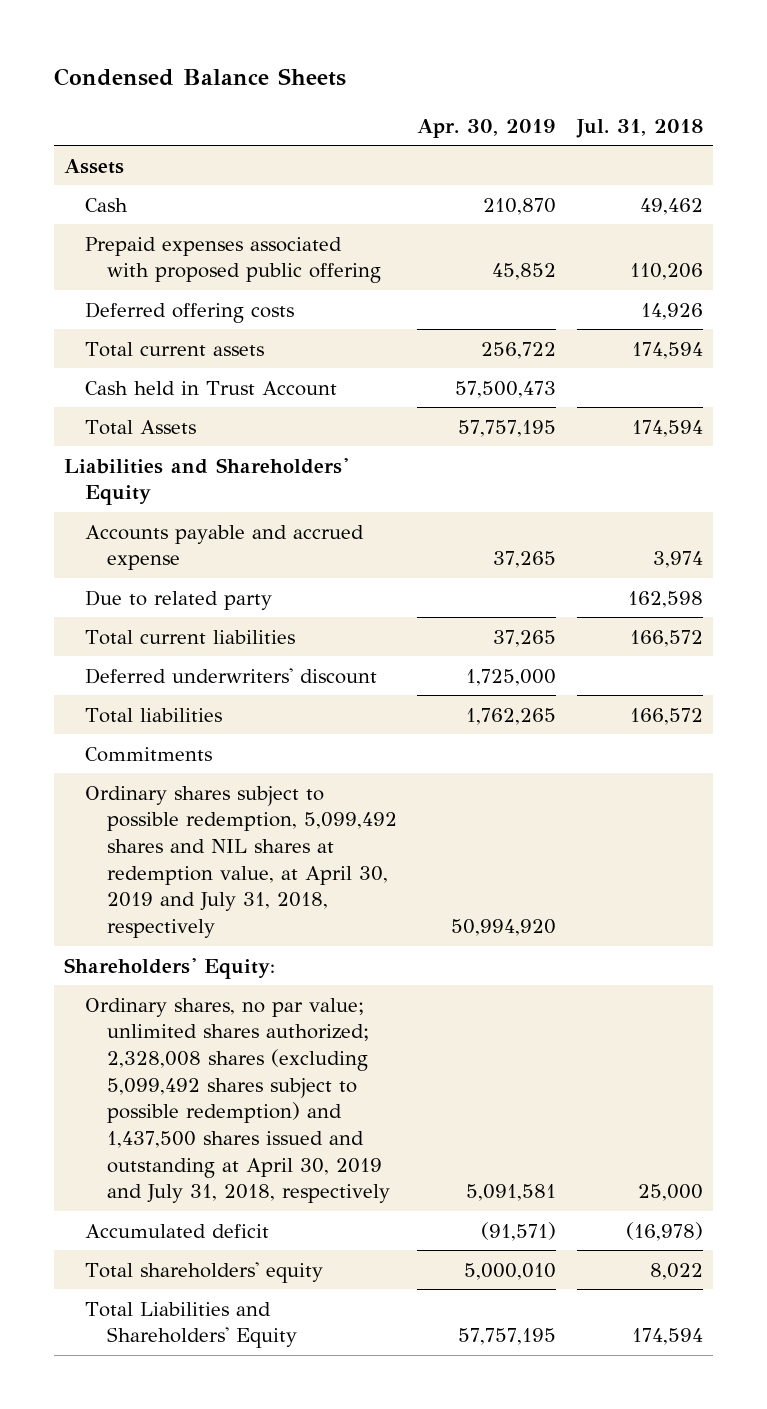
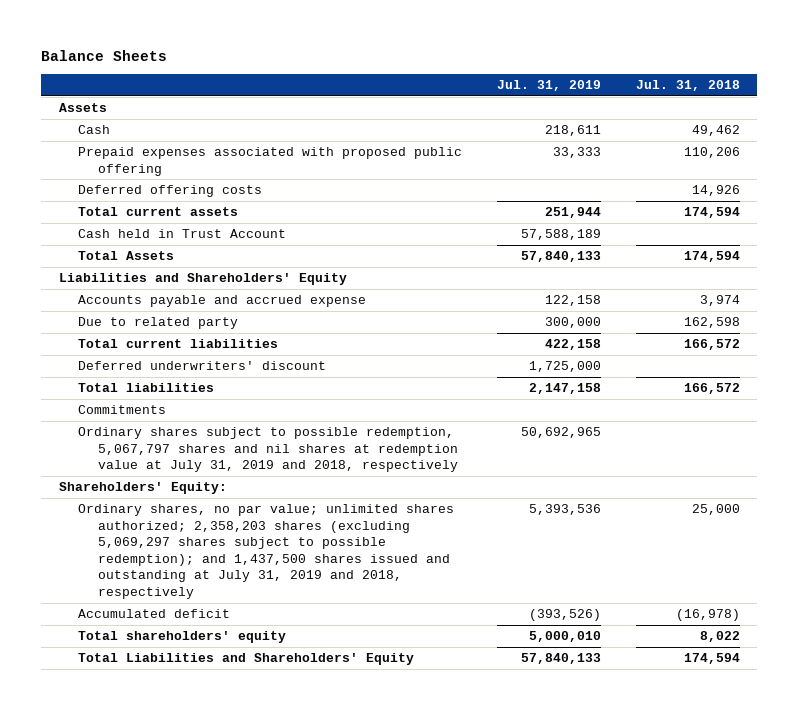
[53,68,346,87] Condensed Balance Sheets -> [41,50,168,62] Balance Sheets
[417,118,557,138] Apr. 30, 2019 -> none
none -> [497,80,602,92] Jul. 31, 2019
[85,785,397,939] Ordinary shares subject to possible redemption, 5,099,492 shares and NIL shares at redemption value, at April 30, 2019 and July 31, 2018, respectively -> [78,427,458,473] Ordinary shares subject to possible redemption, 5,067,797 shares and nil shares at redemption value at July 31, 2019 and 2018, respectively
[85,997,390,1204] Ordinary shares, no par value; unlimited shares authorized; 2,328,008 shares (excluding 5,099,492 shares subject to possible redemption) and 1,437,500 shares issued and outstanding at April 30, 2019 and July 31, 2018, respectively -> [78,504,455,599] Ordinary shares, no par value; unlimited shares authorized; 2,358,203 shares (excluding 5,069,297 shares subject to possible redemption); and 1,437,500 shares issued and outstanding at July 31, 2019 and 2018, respectively

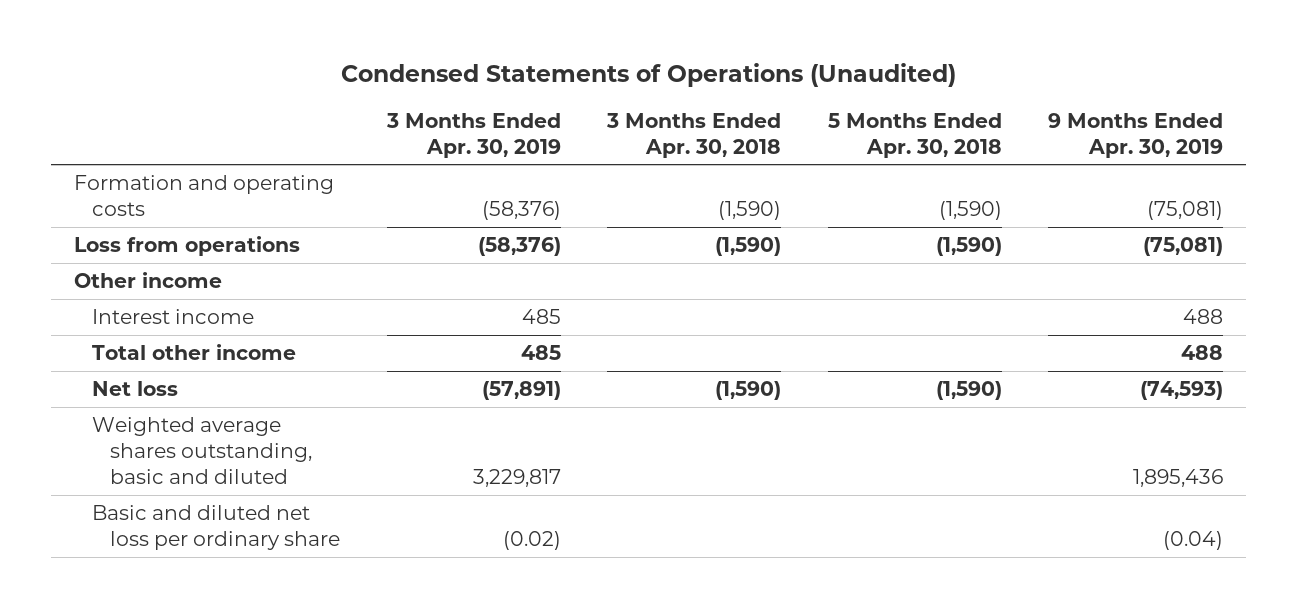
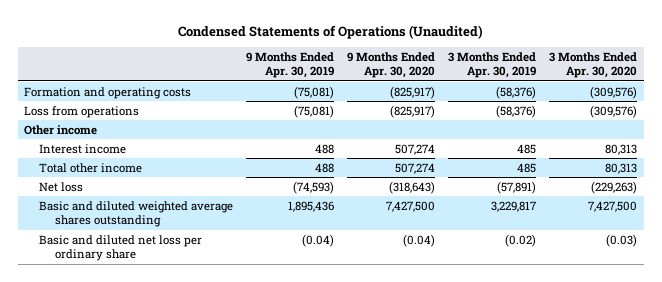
[606,112,782,158] 3 Months Ended Apr. 30, 2018 -> none
[827,112,1002,158] 5 Months Ended Apr. 30, 2018 -> none
none -> [347,51,436,79] 9 Months Ended Apr. 30, 2020
none -> [549,51,638,79] 3 Months Ended Apr. 30, 2020
[92,416,313,485] Weighted average shares outstanding, basic and diluted -> [39,200,234,228] Basic and diluted weighted average shares outstanding

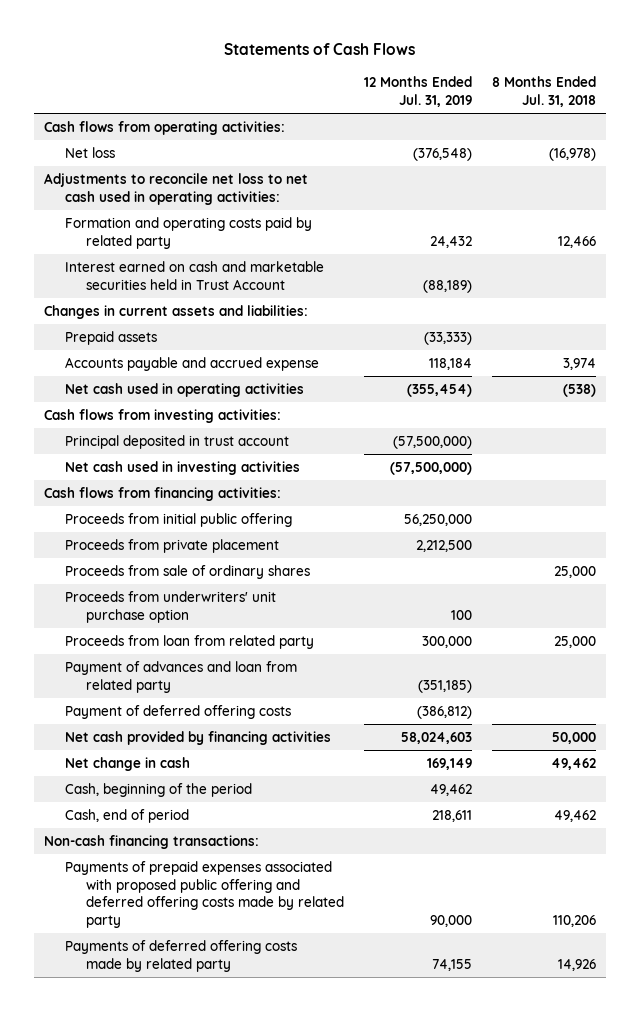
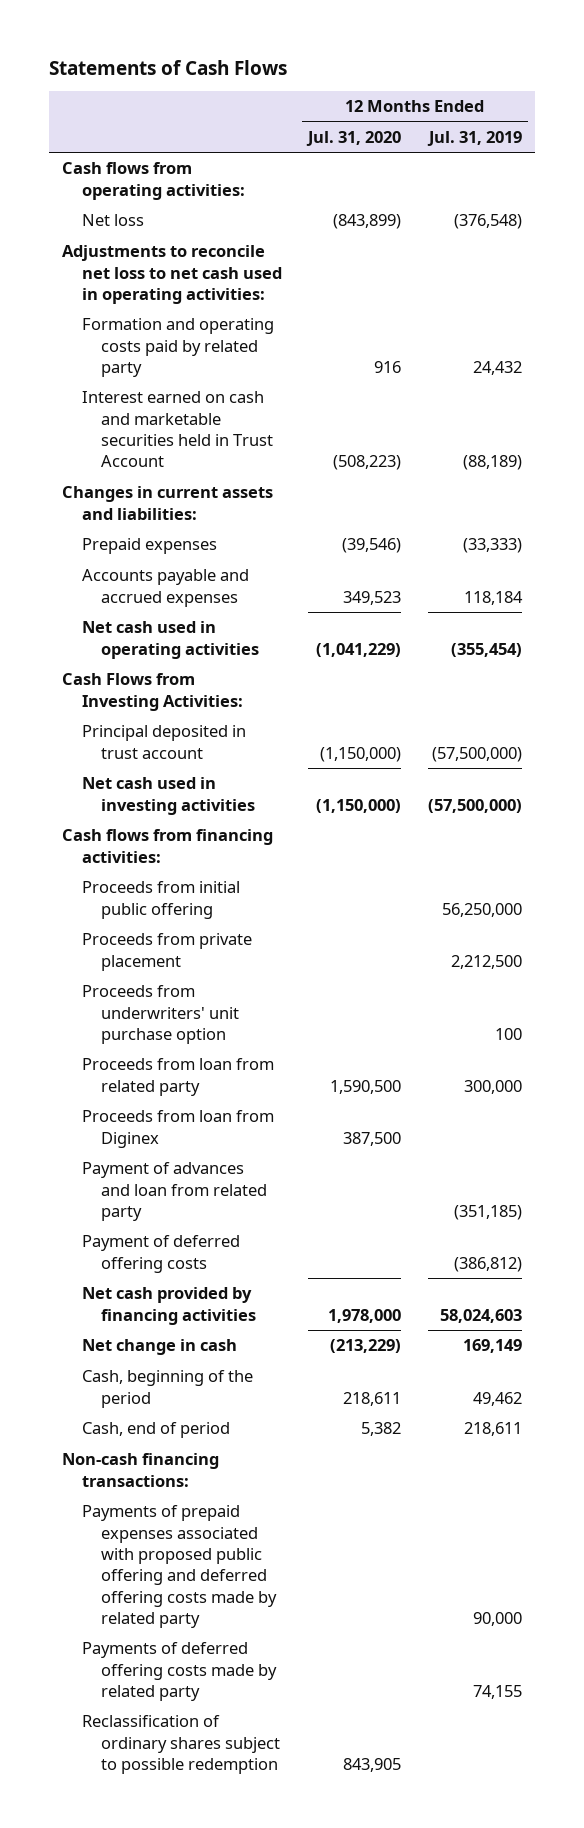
[491,76,596,107] 8 Months Ended Jul. 31, 2018 -> none
none -> [306,130,402,146] Jul. 31, 2020
[65,331,158,346] Prepaid assets -> [81,538,217,555] Prepaid expenses
[65,357,320,372] Accounts payable and accrued expense -> [81,569,249,607] Accounts payable and accrued expenses
[44,409,282,424] Cash flows from investing activities: -> [62,673,243,711] Cash Flows from Investing Activities:
[65,565,311,580] Proceeds from sale of ordinary shares -> none
none -> [81,1110,274,1148] Proceeds from loan from Diginex
none -> [81,1715,281,1774] Reclassification of ordinary shares subject to possible redemption

